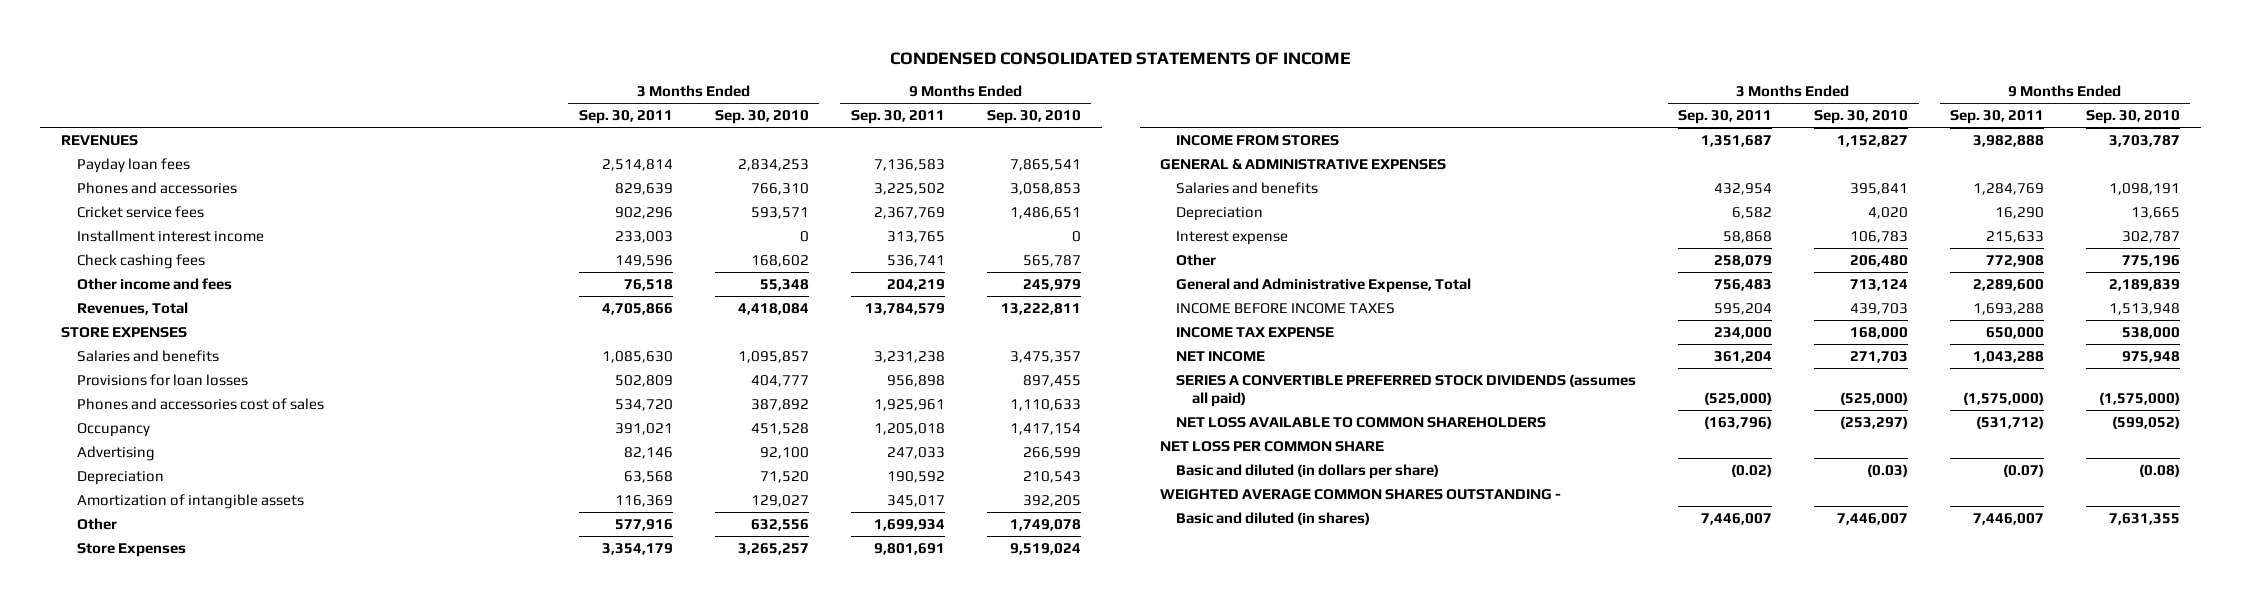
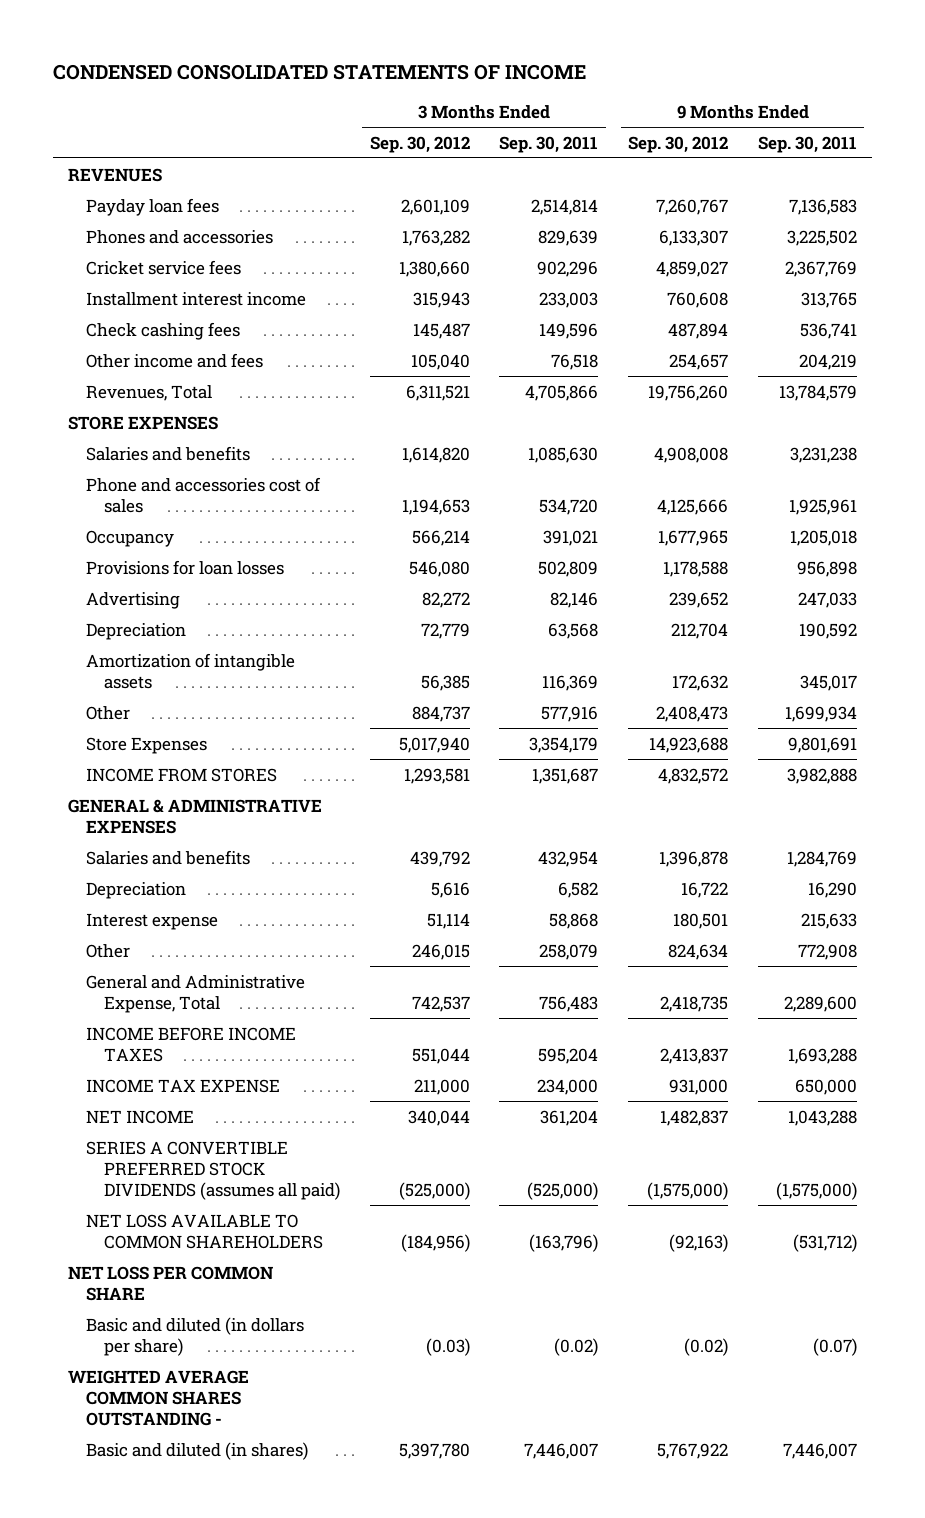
[714,110,809,125] Sep. 30, 2010 -> none
[986,110,1081,125] Sep. 30, 2010 -> none
none -> [369,135,470,153] Sep. 30, 2012
none -> [628,135,729,153] Sep. 30, 2012
[77,397,325,410] Phones and accessories cost of sales -> [85,476,321,513] Phone and accessories cost of sales
[77,373,249,386] Provisions for loan losses -> [85,559,284,575] Provisions for loan losses

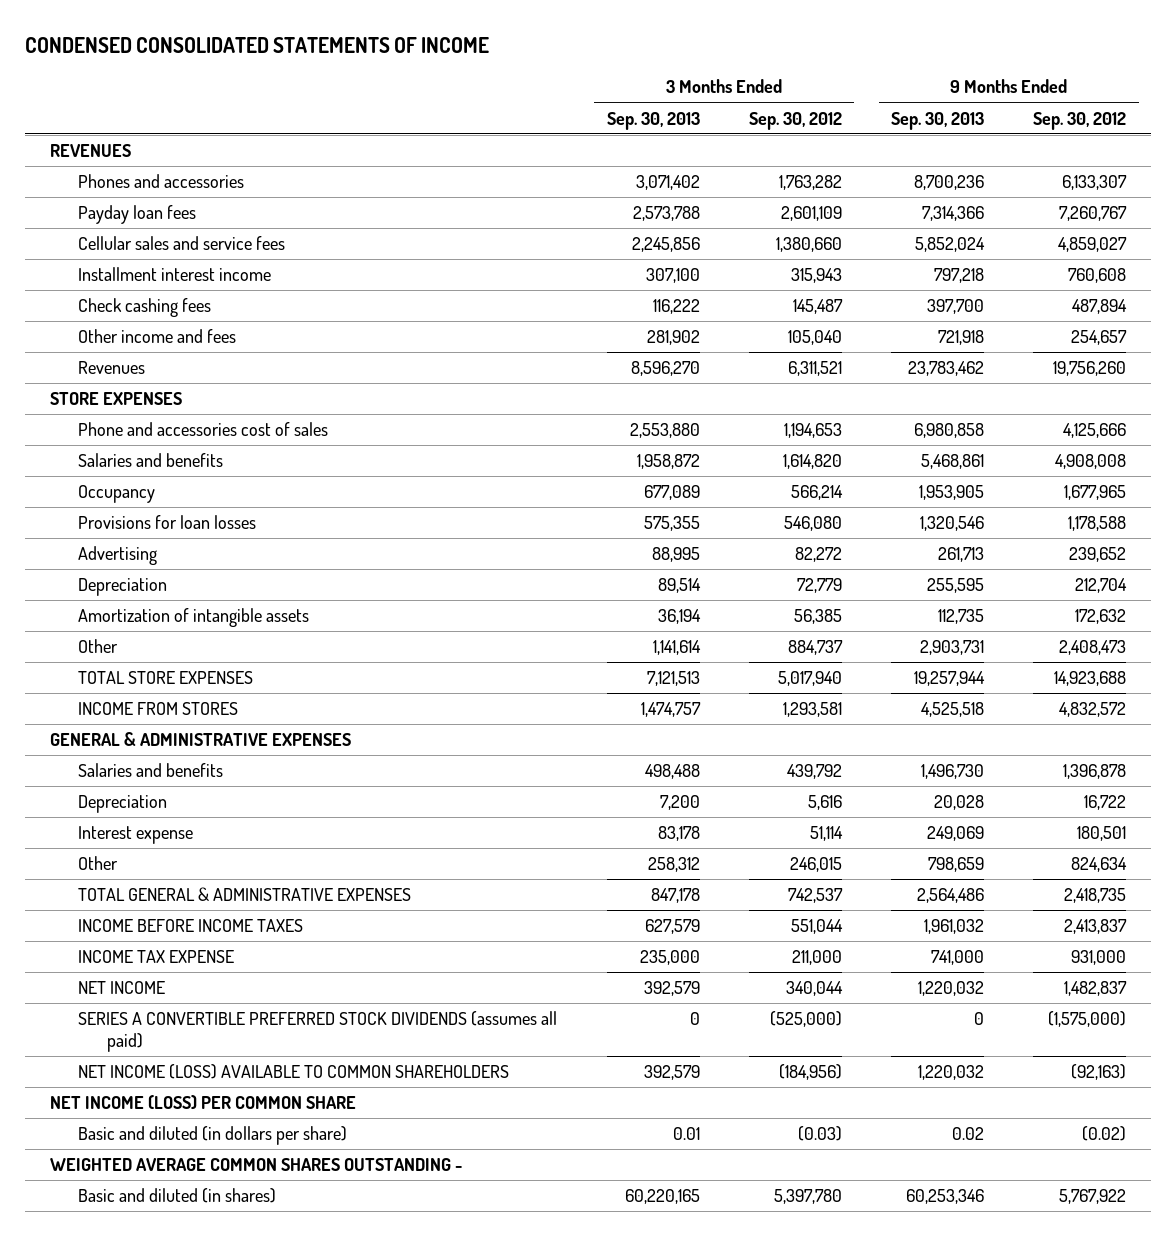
[499,135,599,153] Sep. 30, 2011 -> none
[757,135,857,153] Sep. 30, 2011 -> none
none -> [606,111,700,130] Sep. 30, 2013
none -> [891,111,985,130] Sep. 30, 2013
[85,197,219,216] Payday loan fees -> [78,205,197,225] Payday loan fees
[85,259,241,275] Cricket service fees -> [78,236,286,251] Cellular sales and service fees
[85,384,212,401] Revenues, Total -> [78,361,146,375] Revenues
[85,445,250,461] Salaries and benefits -> [78,453,224,468] Salaries and benefits
[85,736,207,754] Store Expenses -> [78,671,254,685] TOTAL STORE EXPENSES
[85,974,305,1013] General and Administrative Expense, Total -> [78,887,412,902] TOTAL GENERAL & ADMINISTRATIVE EXPENSES
[85,1213,323,1249] NET LOSS AVAILABLE TO COMMON SHAREHOLDERS -> [78,1064,510,1080] NET INCOME (LOSS) AVAILABLE TO COMMON SHAREHOLDERS
[67,1265,273,1301] NET LOSS PER COMMON SHARE -> [49,1095,356,1111] NET INCOME (LOSS) PER COMMON SHARE

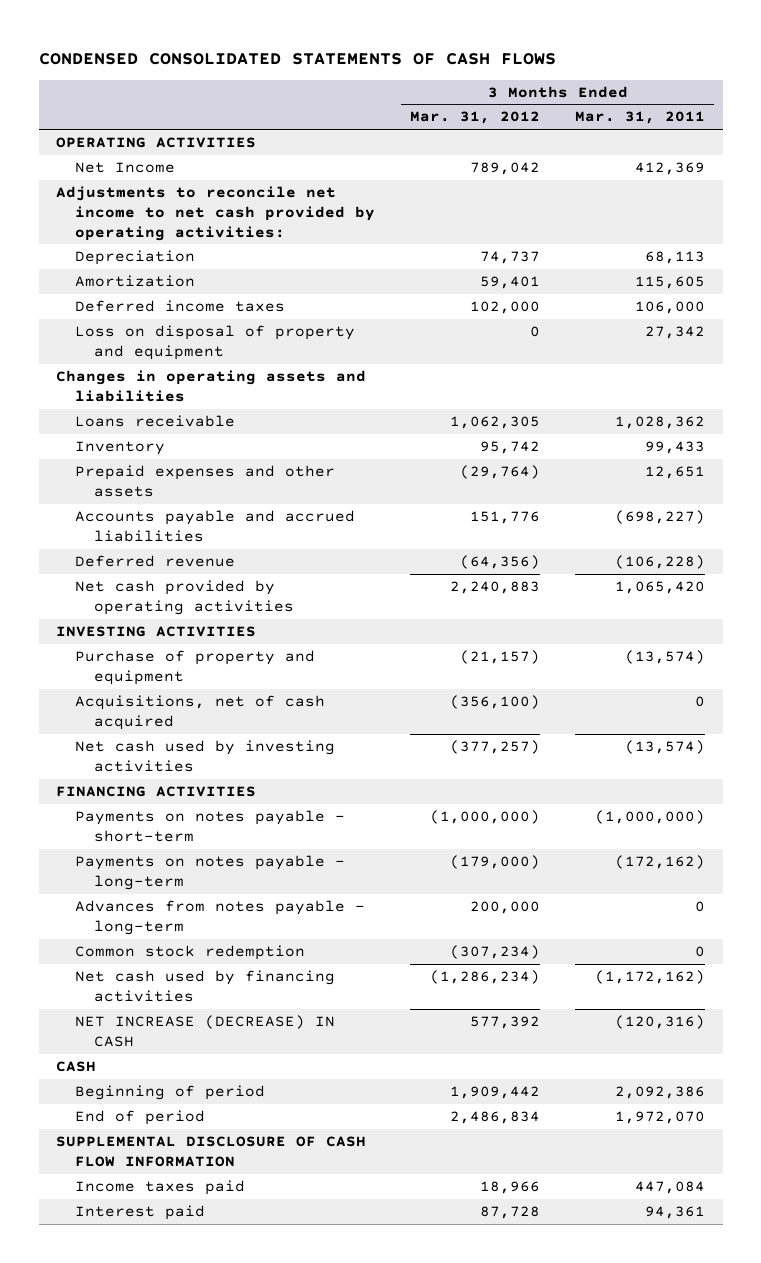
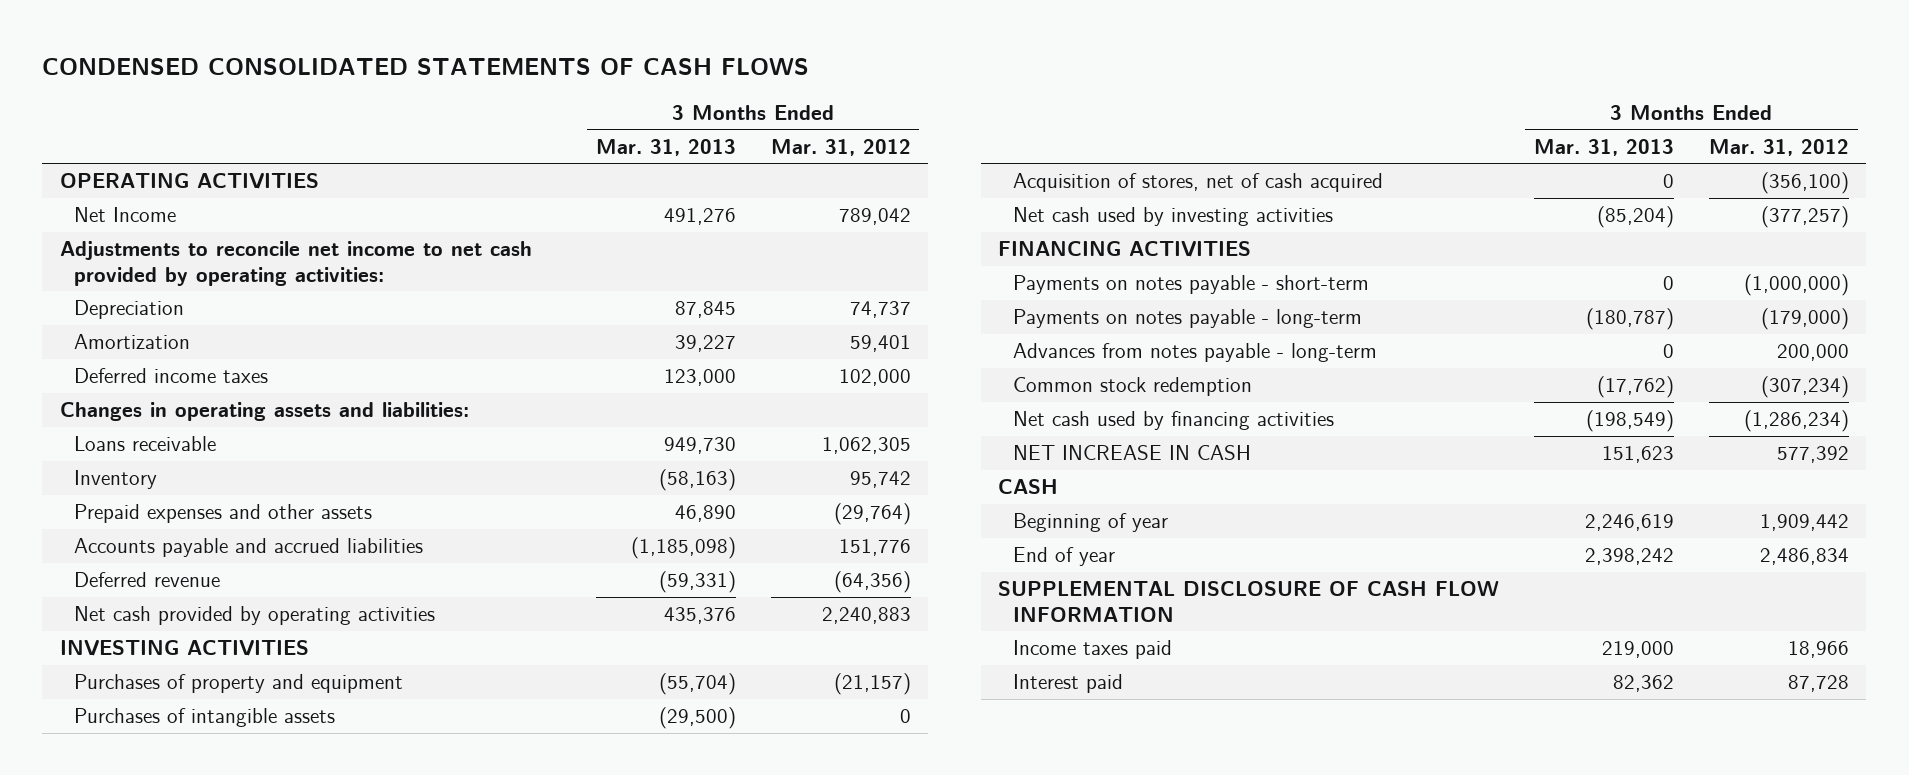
[575,111,706,125] Mar. 31, 2011 -> none
none -> [595,138,736,156] Mar. 31, 2013
[75,325,356,360] Loss on disposal of property and equipment -> none
[56,370,367,402] Changes in operating assets and liabilities -> [59,402,469,422] Changes in operating assets and liabilities:
[75,650,316,685] Purchase of property and equipment -> [74,674,404,694] Purchases of property and equipment
none -> [74,708,336,728] Purchases of intangible assets
[75,695,326,730] Acquisitions, net of cash acquired -> [1012,173,1383,193] Acquisition of stores, net of cash acquired
[75,1015,336,1047] NET INCREASE (DECREASE) IN CASH -> [1012,445,1251,461] NET INCREASE IN CASH
[75,1085,266,1101] Beginning of period -> [1012,513,1168,533] Beginning of year
[75,1110,206,1126] End of period -> [1012,547,1115,567] End of year

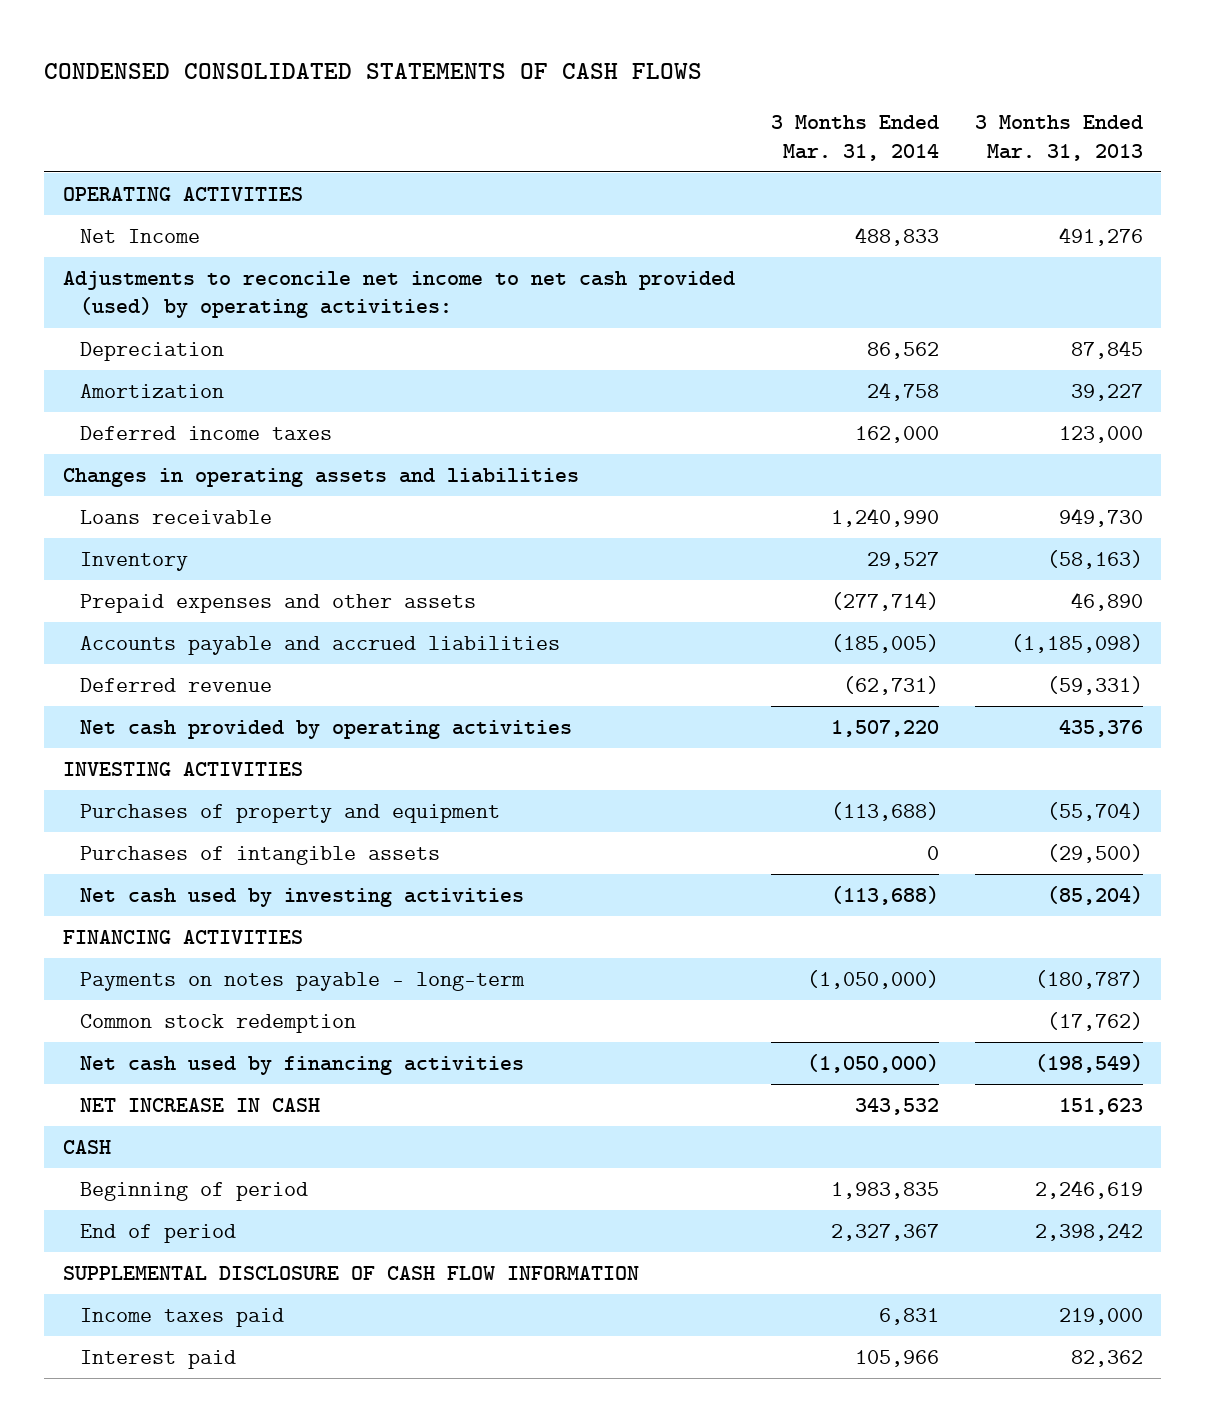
[770,138,911,156] Mar. 31, 2012 -> none
none -> [770,115,939,161] 3 Months Ended Mar. 31, 2014
[59,241,532,286] Adjustments to reconcile net income to net cash provided by operating activities: -> [62,270,735,319] Adjustments to reconcile net income to net cash provided (used) by operating activities:
[59,402,469,422] Changes in operating assets and liabilities: -> [62,467,579,487] Changes in operating assets and liabilities
[1012,173,1383,193] Acquisition of stores, net of cash acquired -> none
[1012,275,1369,295] Payments on notes payable - short-term -> none
[1012,343,1377,363] Advances from notes payable - long-term -> none
[1012,513,1168,533] Beginning of year -> [80,1181,309,1201] Beginning of period
[1012,547,1115,567] End of year -> [80,1223,237,1243] End of period

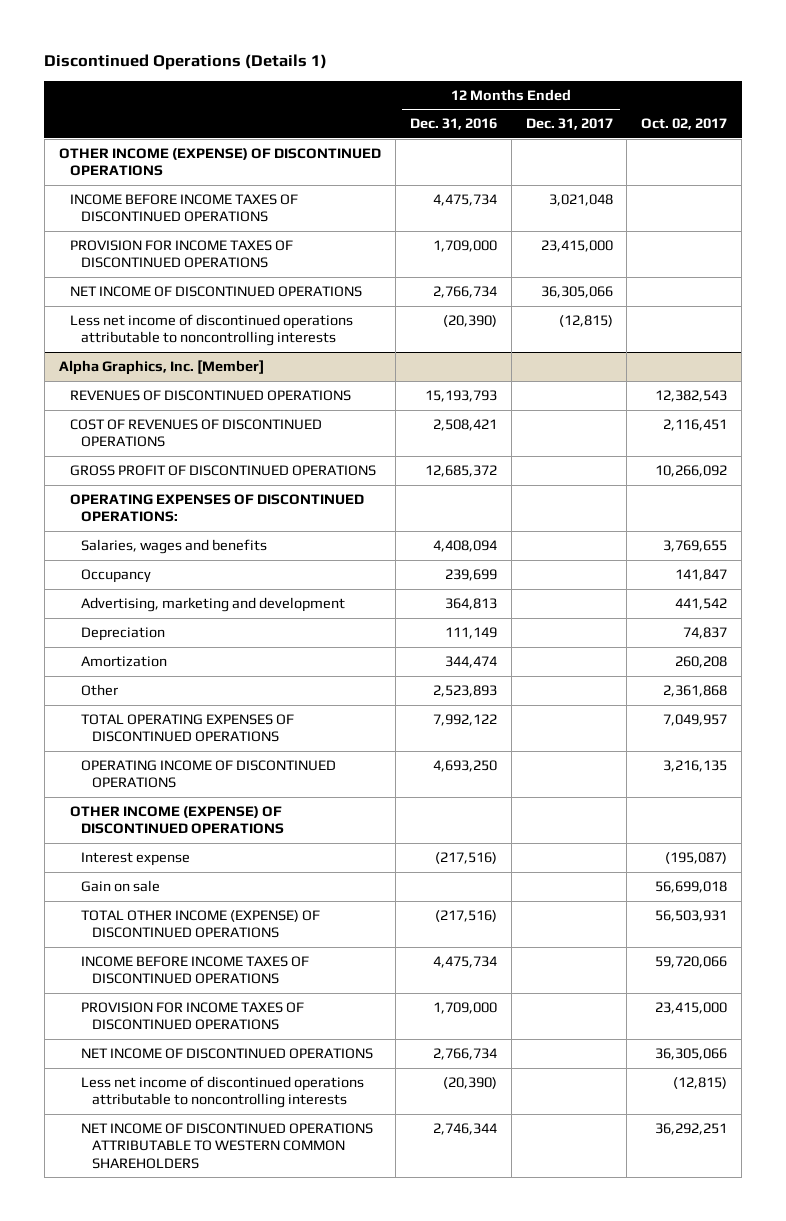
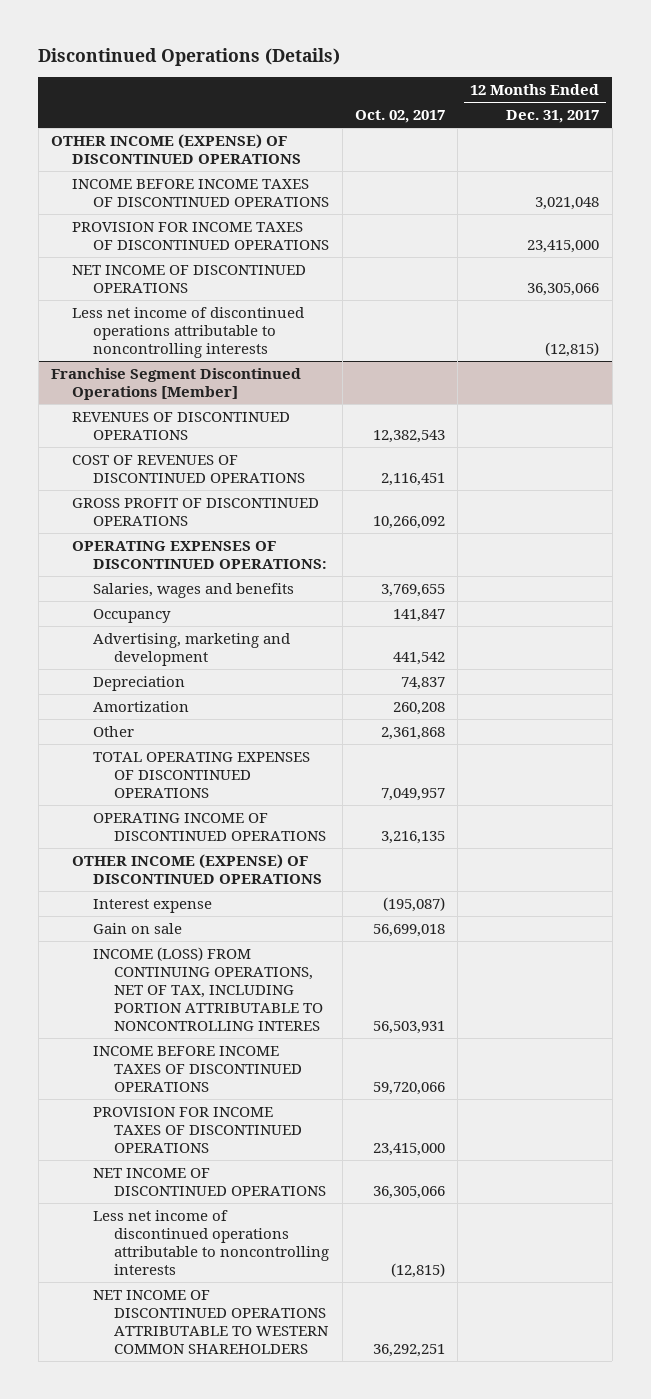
[44,54,328,71] Discontinued Operations (Details 1) -> [38,47,341,66] Discontinued Operations (Details)
[409,118,497,131] Dec. 31, 2016 -> none
[58,359,264,375] Alpha Graphics, Inc. [Member] -> none
none -> [51,368,302,401] Franchise Segment Discontinued Operations [Member]
[80,909,320,939] TOTAL OTHER INCOME (EXPENSE) OF DISCONTINUED OPERATIONS -> [93,947,324,1032] INCOME (LOSS) FROM CONTINUING OPERATIONS, NET OF TAX, INCLUDING PORTION ATTRIBUTABLE TO NONCONTROLLING INTERES

